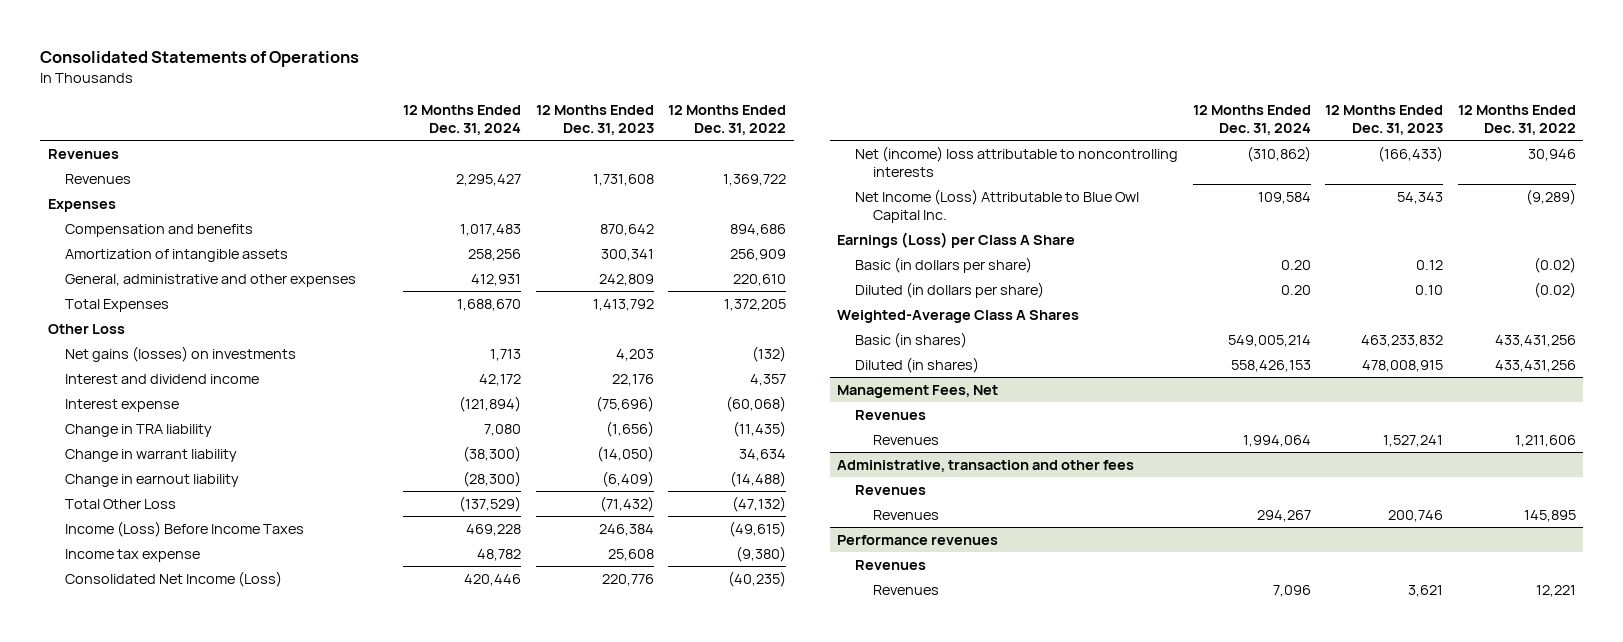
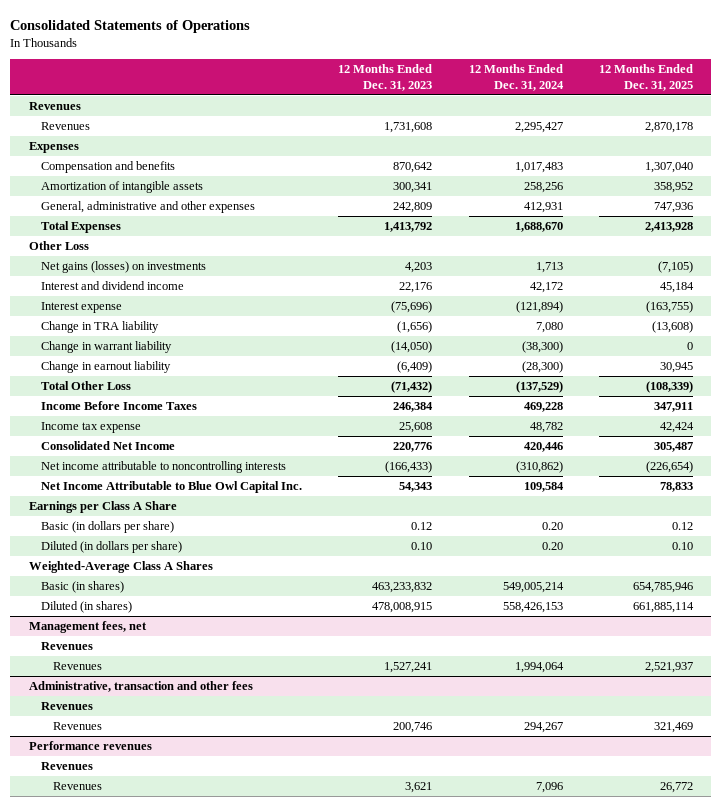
[668,104,787,135] 12 Months Ended Dec. 31, 2022 -> none
none -> [598,64,693,91] 12 Months Ended Dec. 31, 2025
[65,520,305,537] Income (Loss) Before Income Taxes -> [40,401,197,411] Income Before Income Taxes
[65,570,283,587] Consolidated Net Income (Loss) -> [40,441,175,451] Consolidated Net Income
[854,145,1178,177] Net (income) loss attributable to noncontrolling interests -> [40,461,286,474] Net income attributable to noncontrolling interests
[854,188,1139,223] Net Income (Loss) Attributable to Blue Owl Capital Inc. -> [40,481,302,494] Net Income Attributable to Blue Owl Capital Inc.
[837,231,1076,248] Earnings (Loss) per Class A Share -> [28,501,177,514] Earnings per Class A Share
[837,384,999,398] Management Fees, Net -> [28,621,147,634] Management fees, net

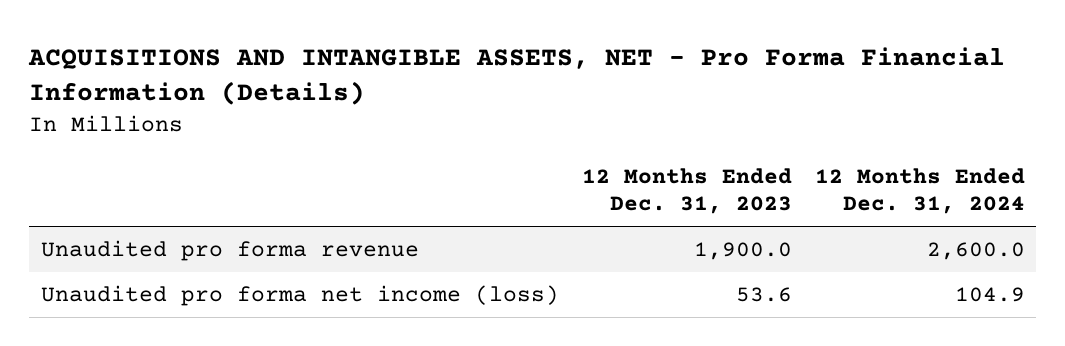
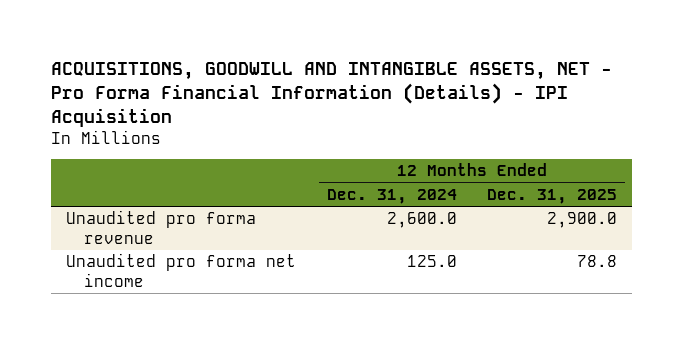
[28,46,1006,106] ACQUISITIONS AND INTANGIBLE ASSETS, NET - Pro Forma Financial Information (Details) -> [51,62,613,128] ACQUISITIONS, GOODWILL AND INTANGIBLE ASSETS, NET - Pro Forma Financial Information (Details) - IPI Acquisition
[581,168,792,215] 12 Months Ended Dec. 31, 2023 -> none
none -> [486,188,617,204] Dec. 31, 2025
[40,285,559,307] Unaudited pro forma net income (loss) -> [66,253,297,287] Unaudited pro forma net income
[954,287,1025,303] 104.9 -> [406,255,457,268] 125.0

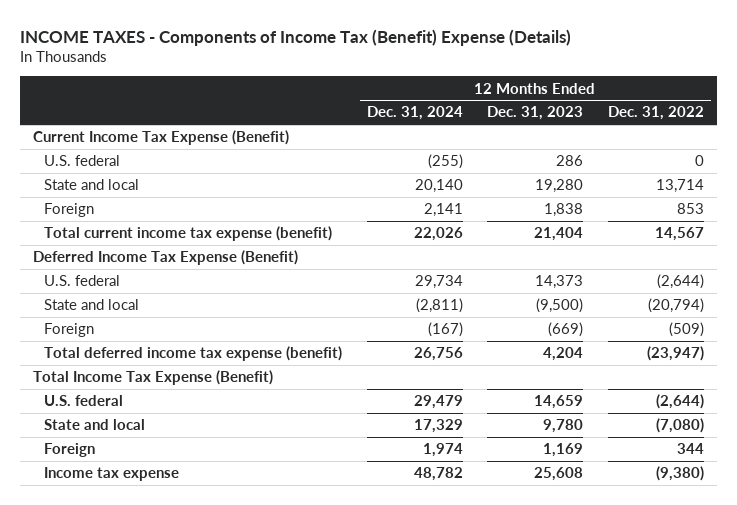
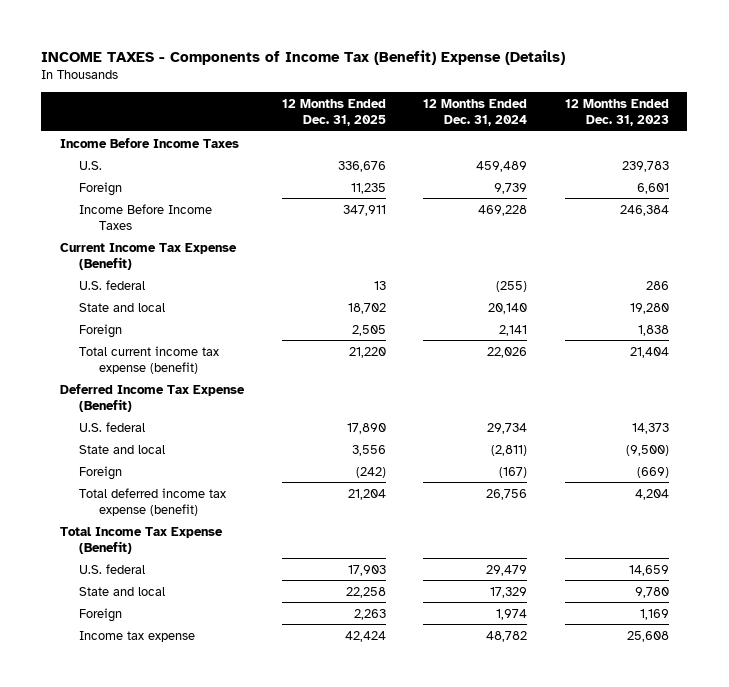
[608,106,705,121] Dec. 31, 2022 -> none
none -> [281,99,386,127] 12 Months Ended Dec. 31, 2025
none -> [59,137,239,148] Income Before Income Taxes
none -> [79,160,103,170] U.S.
none -> [79,181,123,196] Foreign
none -> [79,203,213,230] Income Before Income Taxes

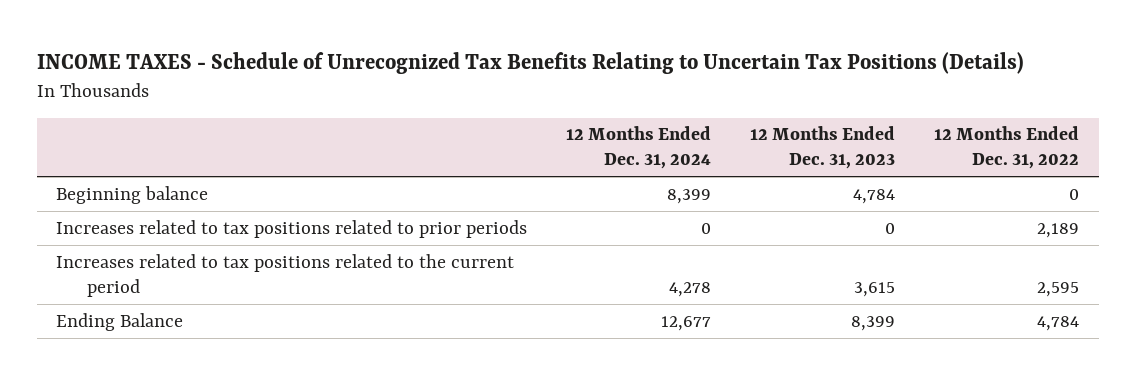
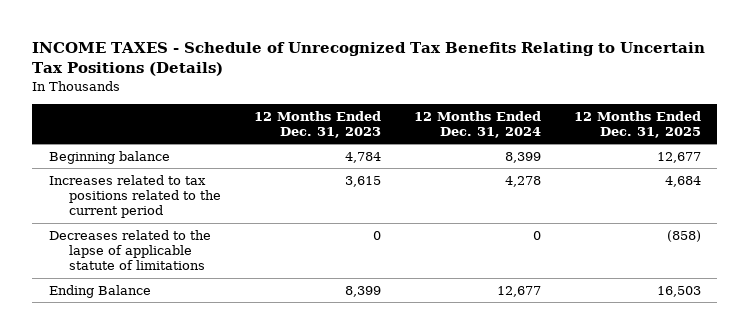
[934,126,1080,170] 12 Months Ended Dec. 31, 2022 -> none
none -> [573,110,701,138] 12 Months Ended Dec. 31, 2025
[56,219,528,238] Increases related to tax positions related to prior periods -> none
none -> [48,229,211,271] Decreases related to the lapse of applicable statute of limitations

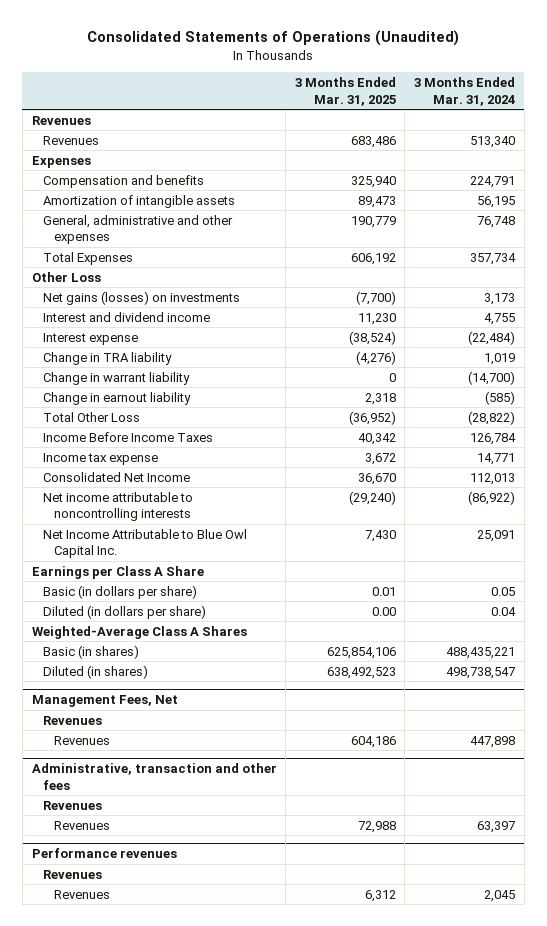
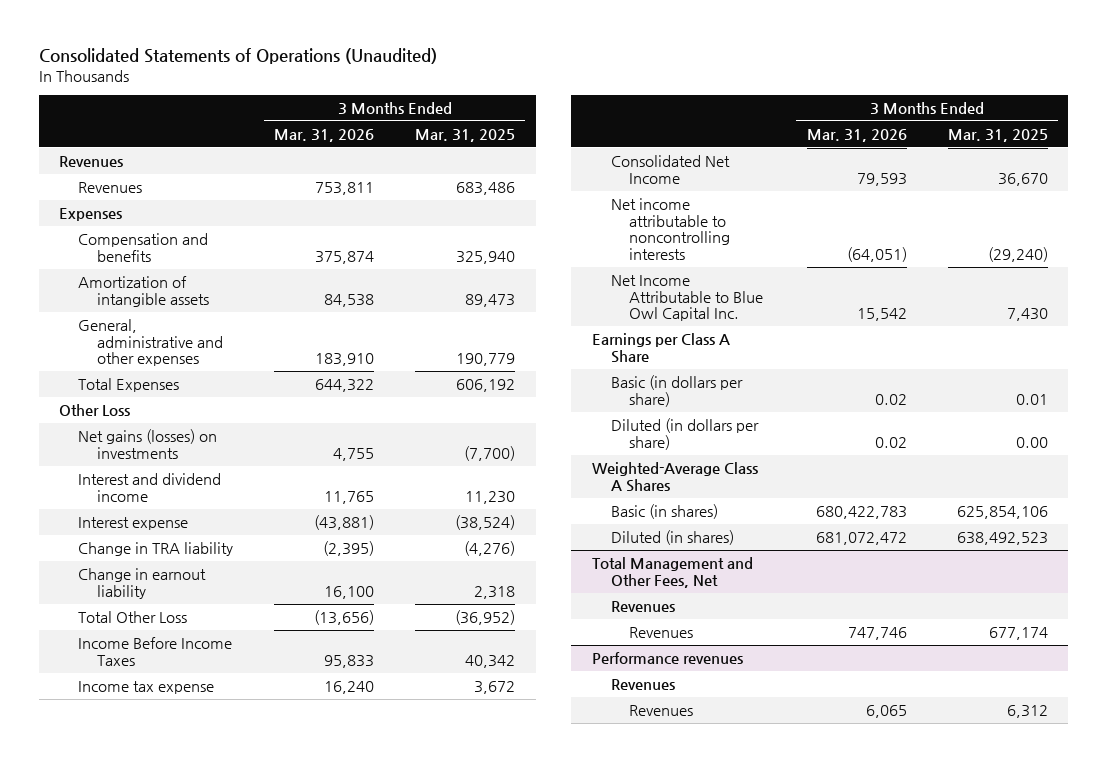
[413,77,515,106] 3 Months Ended Mar. 31, 2024 -> none
none -> [274,128,375,142] Mar. 31, 2026
[42,371,190,385] Change in warrant liability -> none
[42,715,102,725] Revenues -> none
[54,735,111,745] Revenues -> none
[31,763,277,790] Administrative, transaction and other fees -> none
[31,695,178,708] Management Fees, Net -> [591,556,753,588] Total Management and Other Fees, Net
[357,820,396,833] 72,988 -> [988,626,1048,640] 677,174

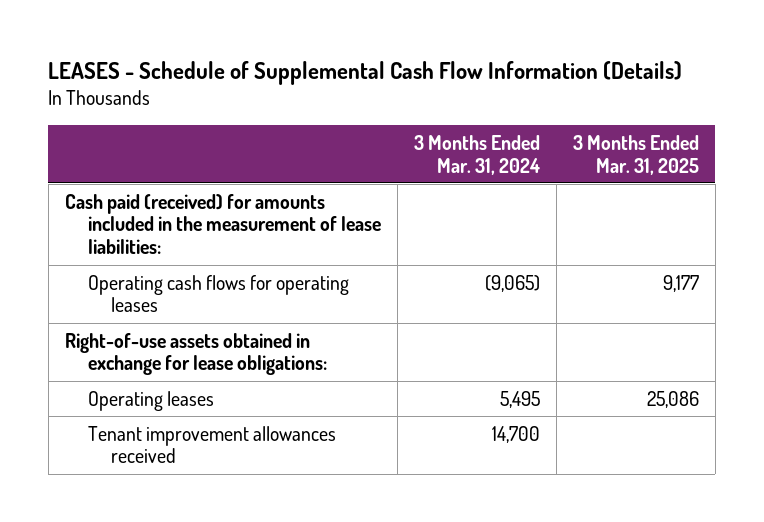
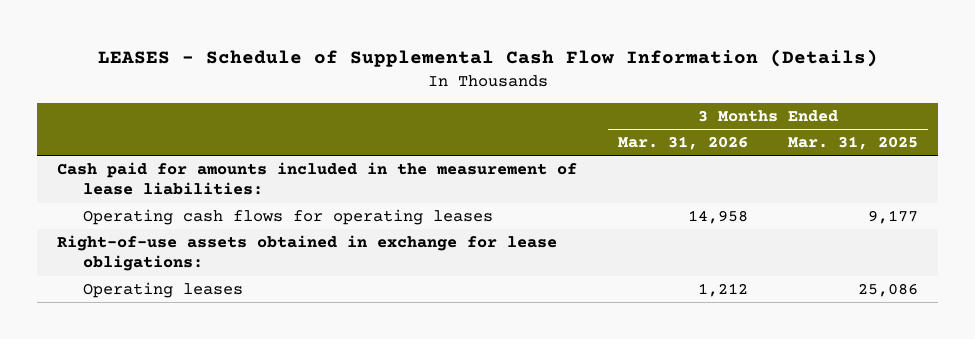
[413,134,540,175] 3 Months Ended Mar. 31, 2024 -> none
none -> [617,136,748,151] Mar. 31, 2026
[64,193,382,255] Cash paid (received) for amounts included in the measurement of lease liabilities: -> [57,161,578,196] Cash paid for amounts included in the measurement of lease liabilities:
[88,425,337,464] Tenant improvement allowances received -> none

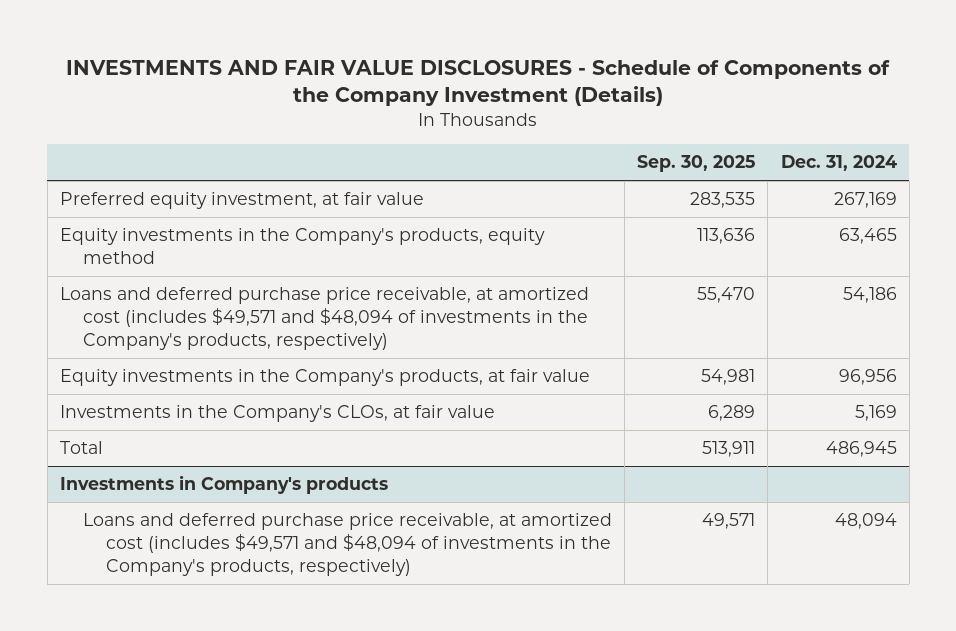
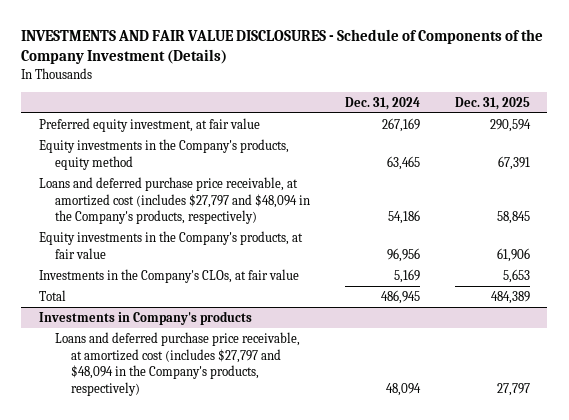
[637,155,756,173] Sep. 30, 2025 -> none
none -> [454,96,530,110] Dec. 31, 2025
[59,287,589,350] Loans and deferred purchase price receivable, at amortized cost (includes $49,571 and $48,094 of investments in the Company's products, respectively) -> [38,176,311,225] Loans and deferred purchase price receivable, at amortized cost (includes $27,797 and $48,094 in the Company's products, respectively)
[82,513,612,576] Loans and deferred purchase price receivable, at amortized cost (includes $49,571 and $48,094 of investments in the Company's products, respectively) -> [55,331,301,396] Loans and deferred purchase price receivable, at amortized cost (includes $27,797 and $48,094 in the Company's products, respectively)

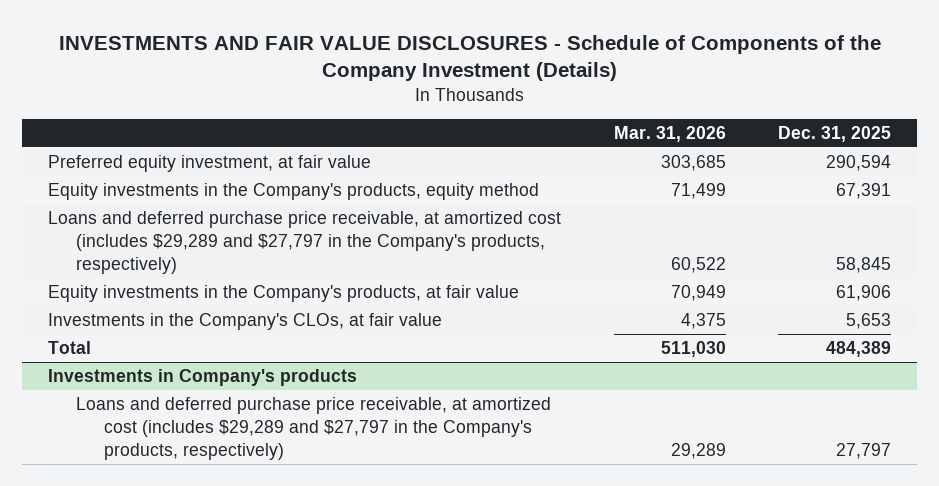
[344,96,420,110] Dec. 31, 2024 -> none
none -> [613,125,726,142] Mar. 31, 2026
[38,176,311,225] Loans and deferred purchase price receivable, at amortized cost (includes $27,797 and $48,094 in the Company's products, respectively) -> [48,211,562,274] Loans and deferred purchase price receivable, at amortized cost (includes $29,289 and $27,797 in the Company's products, respectively)
[55,331,301,396] Loans and deferred purchase price receivable, at amortized cost (includes $27,797 and $48,094 in the Company's products, respectively) -> [76,397,552,460] Loans and deferred purchase price receivable, at amortized cost (includes $29,289 and $27,797 in the Company's products, respectively)

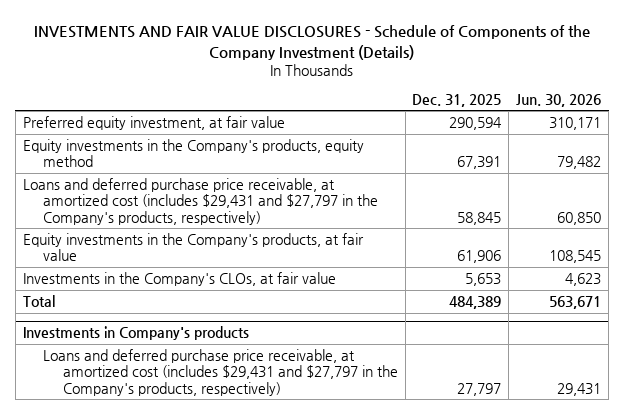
[613,125,726,142] Mar. 31, 2026 -> none
none -> [516,93,602,107] Jun. 30, 2026
[48,211,562,274] Loans and deferred purchase price receivable, at amortized cost (includes $29,289 and $27,797 in the Company's products, respectively) -> [22,177,378,225] Loans and deferred purchase price receivable, at amortized cost (includes $29,431 and $27,797 in the Company's products, respectively)
[76,397,552,460] Loans and deferred purchase price receivable, at amortized cost (includes $29,289 and $27,797 in the Company's products, respectively) -> [42,348,398,396] Loans and deferred purchase price receivable, at amortized cost (includes $29,431 and $27,797 in the Company's products, respectively)

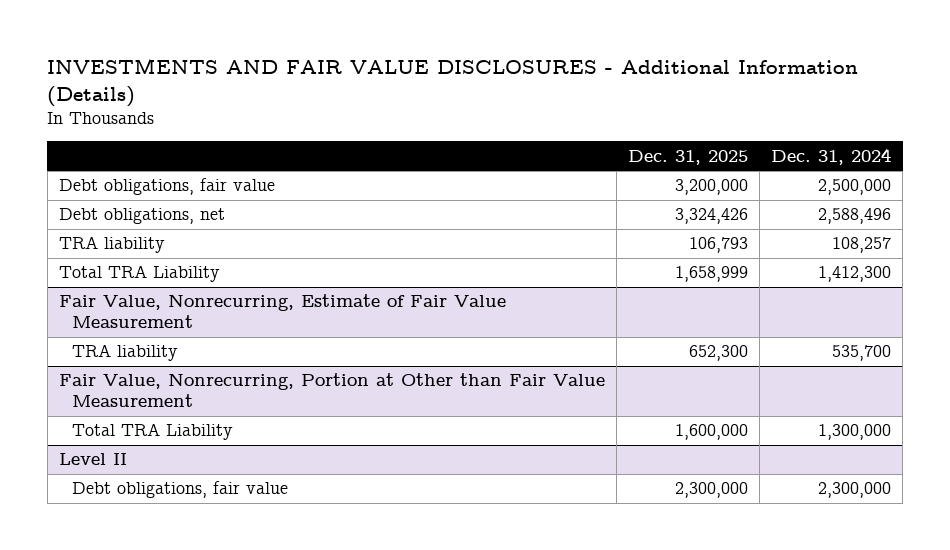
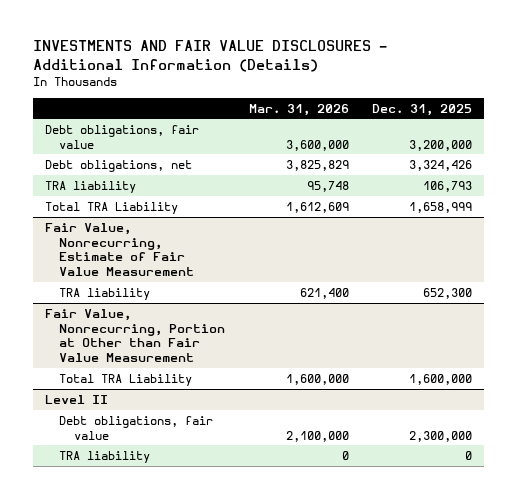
[771,147,892,165] Dec. 31, 2024 -> none
none -> [248,103,349,116] Mar. 31, 2026
none -> [59,450,151,463] TRA liability

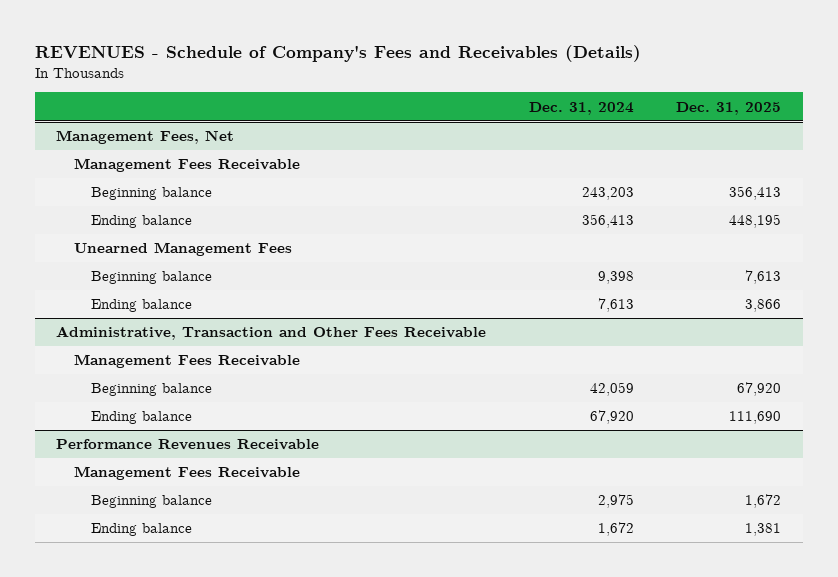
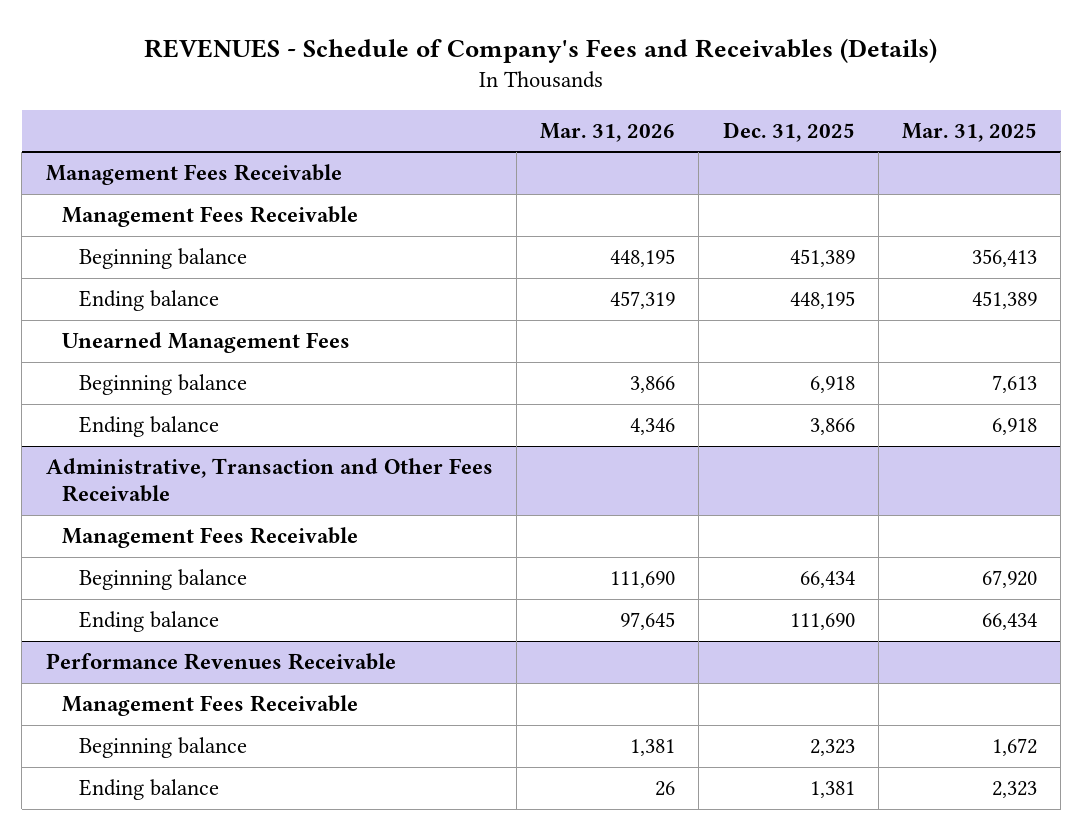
[528,101,634,115] Dec. 31, 2024 -> none
none -> [540,122,676,142] Mar. 31, 2026
none -> [901,122,1037,142] Mar. 31, 2025
[56,130,235,145] Management Fees, Net -> [45,164,342,186] Management Fees Receivable
[729,186,782,201] 356,413 -> [789,249,855,268] 451,389
[745,270,782,285] 7,613 -> [809,376,855,394] 6,918
[737,382,782,397] 67,920 -> [799,571,855,589] 66,434
[745,494,782,509] 1,672 -> [809,739,855,757] 2,323

